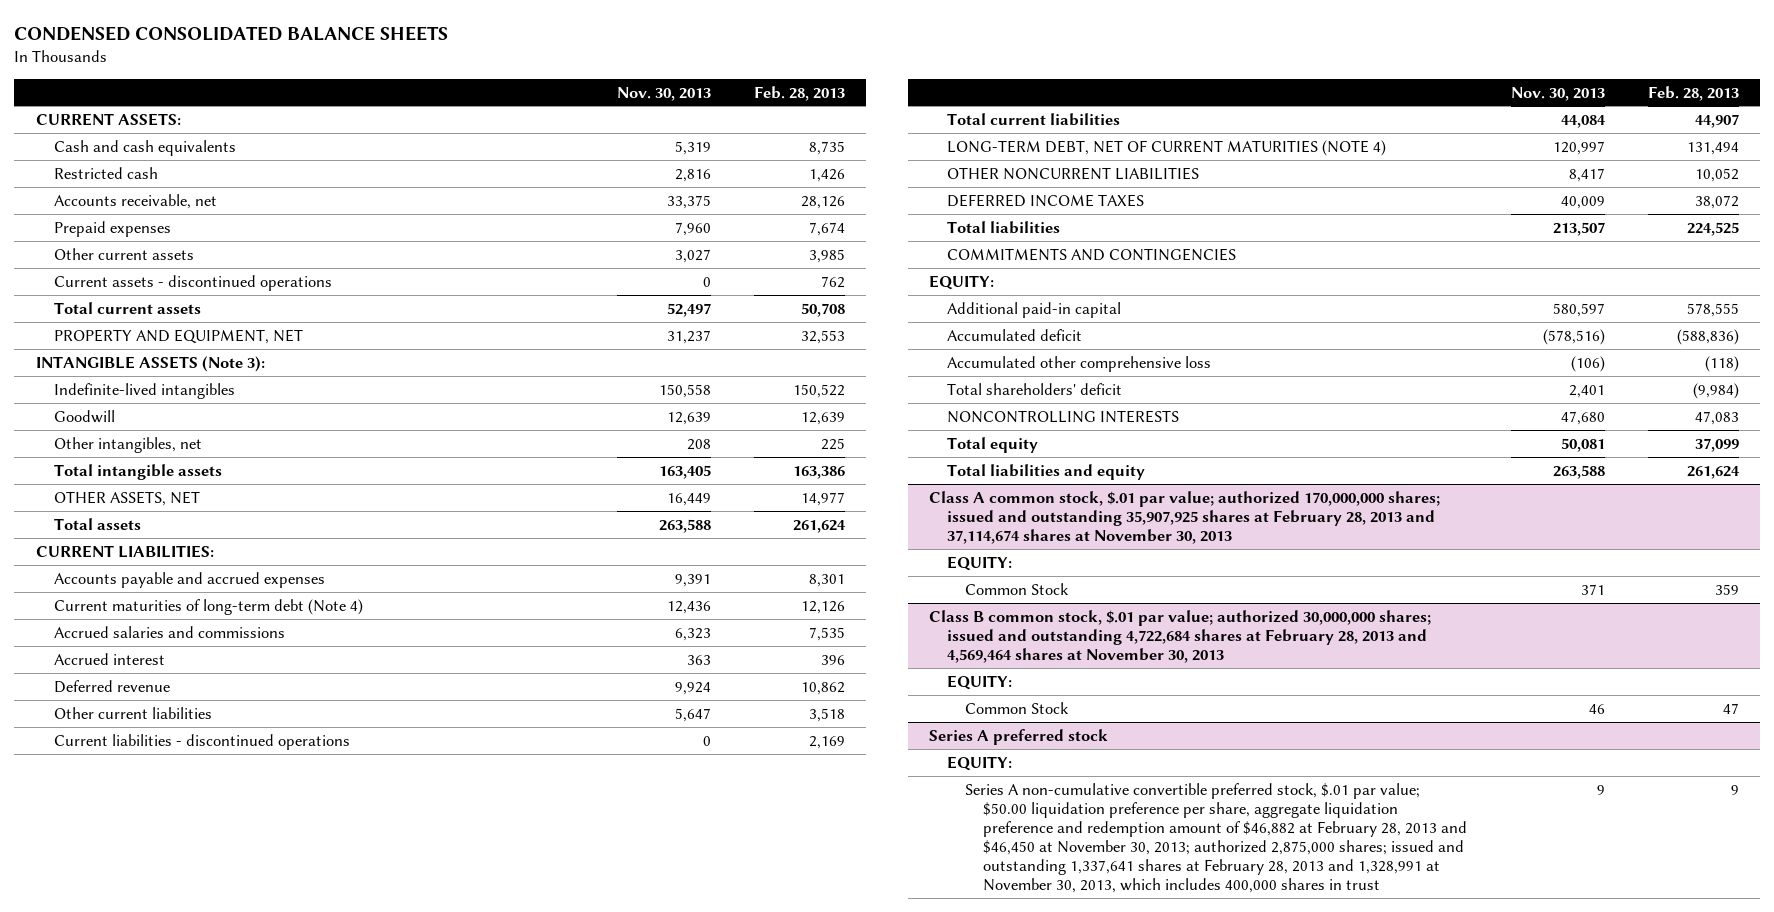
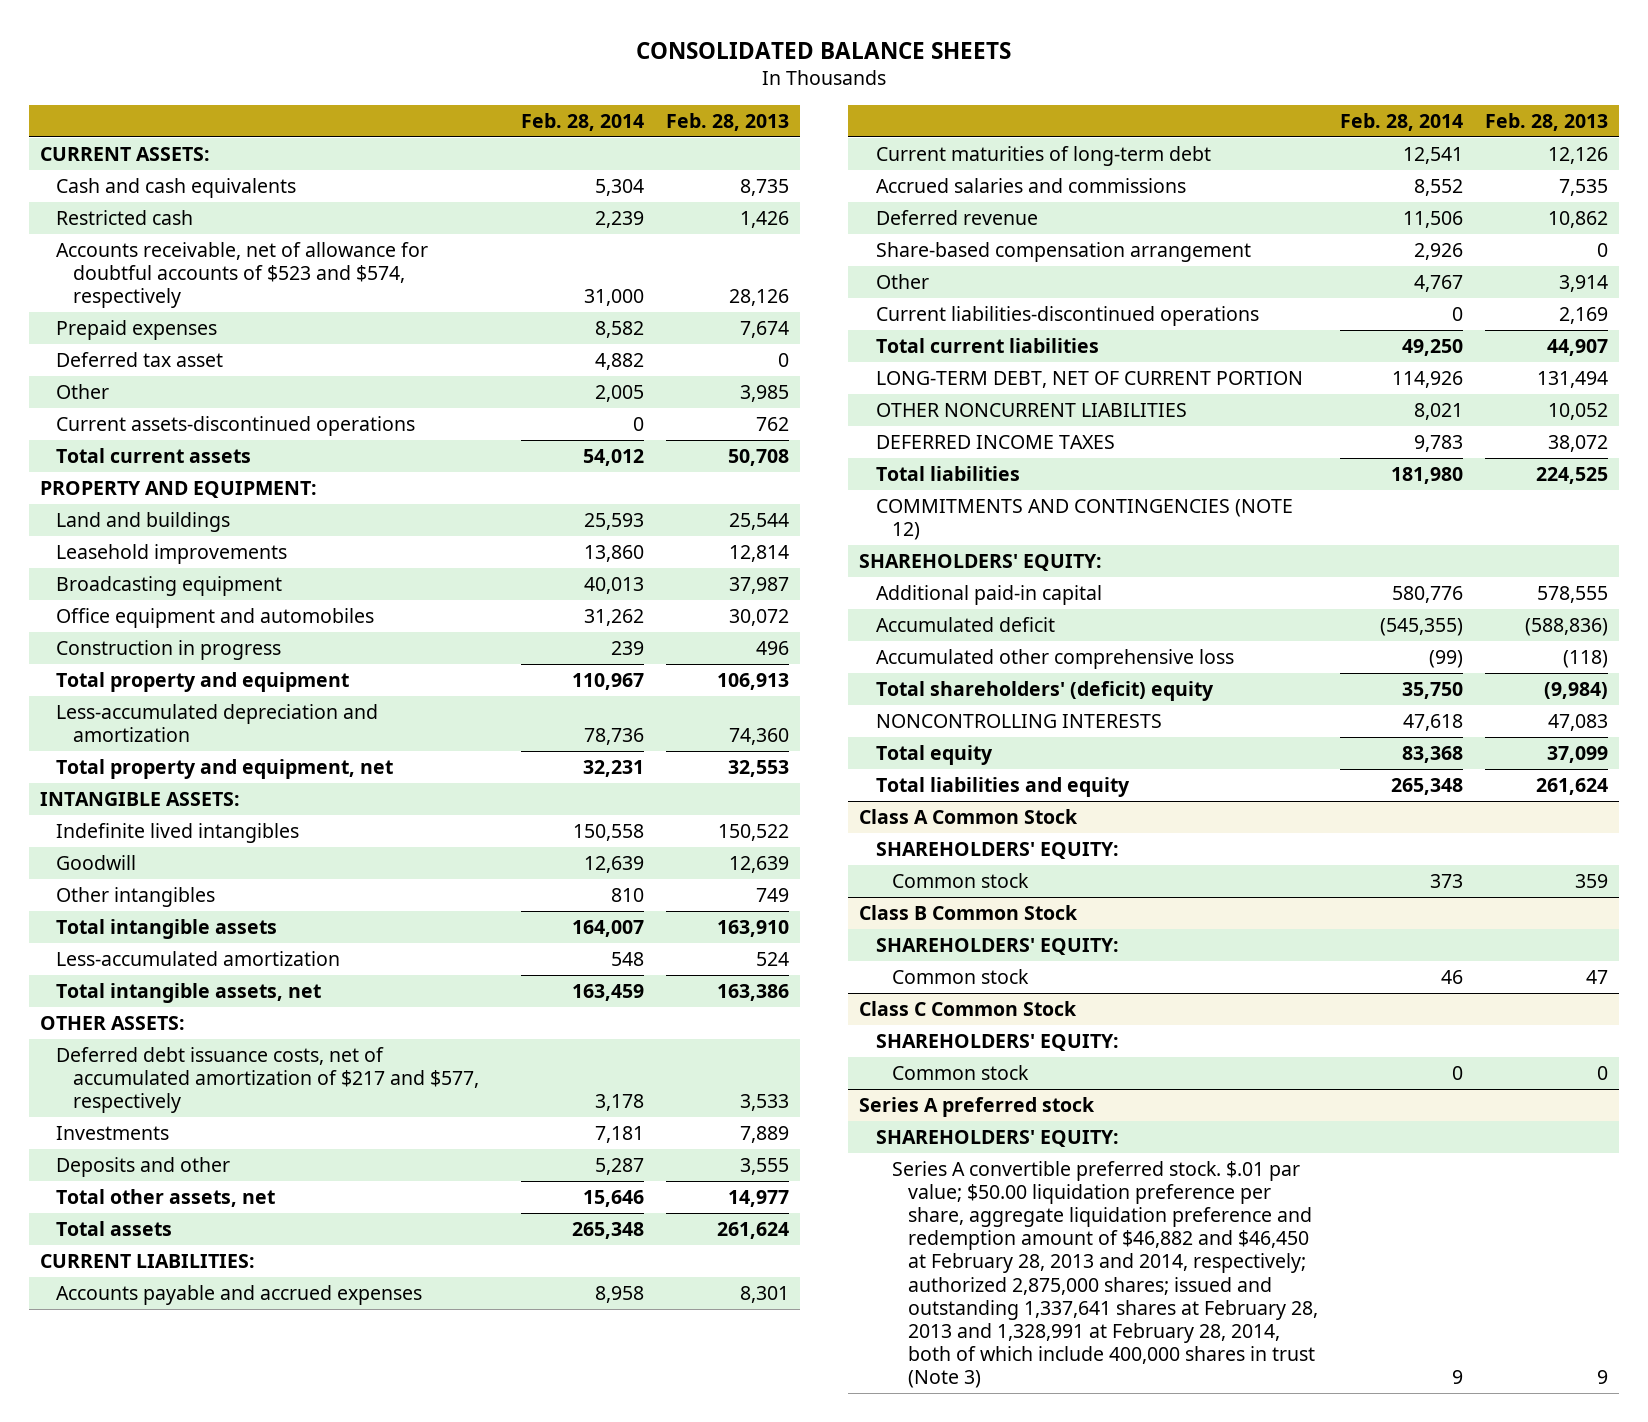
[14,25,449,41] CONDENSED CONSOLIDATED BALANCE SHEETS -> [636,42,1012,60] CONSOLIDATED BALANCE SHEETS
[616,86,711,101] Nov. 30, 2013 -> none
none -> [521,112,645,131] Feb. 28, 2014
[53,193,217,209] Accounts receivable, net -> [56,241,429,309] Accounts receivable, net of allowance for doubtful accounts of $523 and $574, respectively
none -> [56,351,224,367] Deferred tax asset
[53,247,194,260] Other current assets -> [56,383,110,399] Other
[53,274,332,291] Current assets - discontinued operations -> [56,415,416,436] Current assets-discontinued operations
none -> [40,480,318,498] PROPERTY AND EQUIPMENT:
none -> [56,511,231,532] Land and buildings
none -> [56,543,288,564] Leasehold improvements
none -> [56,575,283,596] Broadcasting equipment
none -> [56,607,375,628] Office equipment and automobiles
none -> [56,639,282,660] Construction in progress
none -> [56,671,350,692] Total property and equipment
none -> [56,703,379,743] Less-accumulated depreciation and amortization
[53,328,303,344] PROPERTY AND EQUIPMENT, NET -> [56,758,394,779] Total property and equipment, net
[35,355,265,372] INTANGIBLE ASSETS (Note 3): -> [40,791,241,806] INTANGIBLE ASSETS:
[53,382,235,399] Indefinite-lived intangibles -> [56,822,300,843] Indefinite lived intangibles
[53,436,202,453] Other intangibles, net -> [56,886,216,907] Other intangibles
[820,437,845,450] 225 -> [755,887,789,902] 749
[792,465,845,479] 163,386 -> [716,919,789,937] 163,910
none -> [56,950,341,966] Less-accumulated amortization
none -> [56,982,322,1003] Total intangible assets, net
none -> [40,1015,186,1030] OTHER ASSETS:
none -> [56,1046,479,1114] Deferred debt issuance costs, net of accumulated amortization of $217 and $577, respectively
none -> [56,1125,170,1140] Investments
[53,490,200,506] OTHER ASSETS, NET -> [56,1156,231,1177] Deposits and other
[800,491,845,506] 14,977 -> [739,1157,789,1175] 3,555
none -> [56,1188,276,1207] Total other assets, net
[53,598,363,615] Current maturities of long-term debt (Note 4) -> [875,145,1211,166] Current maturities of long-term debt
[53,652,165,665] Accrued interest -> none
none -> [875,241,1251,262] Share-based compensation arrangement
[53,706,212,719] Other current liabilities -> [875,273,929,289] Other
[808,707,845,722] 3,518 -> [1559,274,1609,292] 3,914
[53,733,350,750] Current liabilities - discontinued operations -> [875,305,1259,326] Current liabilities-discontinued operations
[947,139,1387,156] LONG-TERM DEBT, NET OF CURRENT MATURITIES (NOTE 4) -> [875,370,1303,388] LONG-TERM DEBT, NET OF CURRENT PORTION
[947,247,1237,261] COMMITMENTS AND CONTINGENCIES -> [875,498,1293,541] COMMITMENTS AND CONTINGENCIES (NOTE 12)
[929,274,995,290] EQUITY: -> [859,553,1103,571] SHAREHOLDERS' EQUITY:
[947,382,1123,395] Total shareholders' deficit -> [875,680,1214,701] Total shareholders' (deficit) equity
[929,490,1441,544] Class A common stock, $.01 par value; authorized 170,000,000 shares; issued and outstanding 35,907,925 shares at February 28, 2013 and 37,114,674 shares at November 30, 2013 -> none
[929,609,1432,663] Class B common stock, $.01 par value; authorized 30,000,000 shares; issued and outstanding 4,722,684 shares at February 28, 2013 and 4,569,464 shares at November 30, 2013 -> none
none -> [859,808,1079,824] Class A Common Stock
[947,555,1013,571] EQUITY: -> [875,841,1119,859] SHAREHOLDERS' EQUITY:
[965,582,1070,595] Common Stock -> [891,872,1029,888] Common stock
none -> [859,904,1079,920] Class B Common Stock
[947,674,1013,690] EQUITY: -> [875,937,1119,955] SHAREHOLDERS' EQUITY:
[965,701,1070,714] Common Stock -> [891,968,1029,984] Common stock
none -> [859,1000,1078,1016] Class C Common Stock
none -> [875,1033,1119,1051] SHAREHOLDERS' EQUITY:
none -> [891,1064,1029,1080] Common stock
[947,755,1013,771] EQUITY: -> [875,1129,1119,1147] SHAREHOLDERS' EQUITY:
[965,782,1468,894] Series A non-cumulative convertible preferred stock, $.01 par value; $50.00 liquidation preference per share, aggregate liquidation preference and redemption amount of $46,882 at February 28, 2013 and $46,450 at November 30, 2013; authorized 2,875,000 shares; issued and outstanding 1,337,641 shares at February 28, 2013 and 1,328,991 at November 30, 2013, which includes 400,000 shares in trust -> [891,1160,1319,1389] Series A convertible preferred stock. $.01 par value; $50.00 liquidation preference per share, aggregate liquidation preference and redemption amount of $46,882 and $46,450 at February 28, 2013 and 2014, respectively; authorized 2,875,000 shares; issued and outstanding 1,337,641 shares at February 28, 2013 and 1,328,991 at February 28, 2014, both of which include 400,000 shares in trust (Note 3)

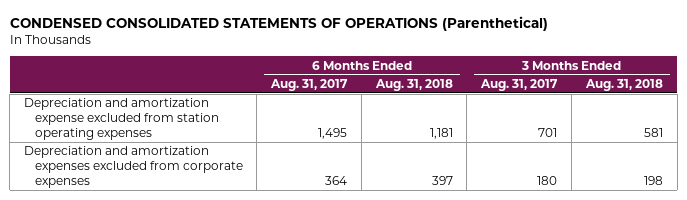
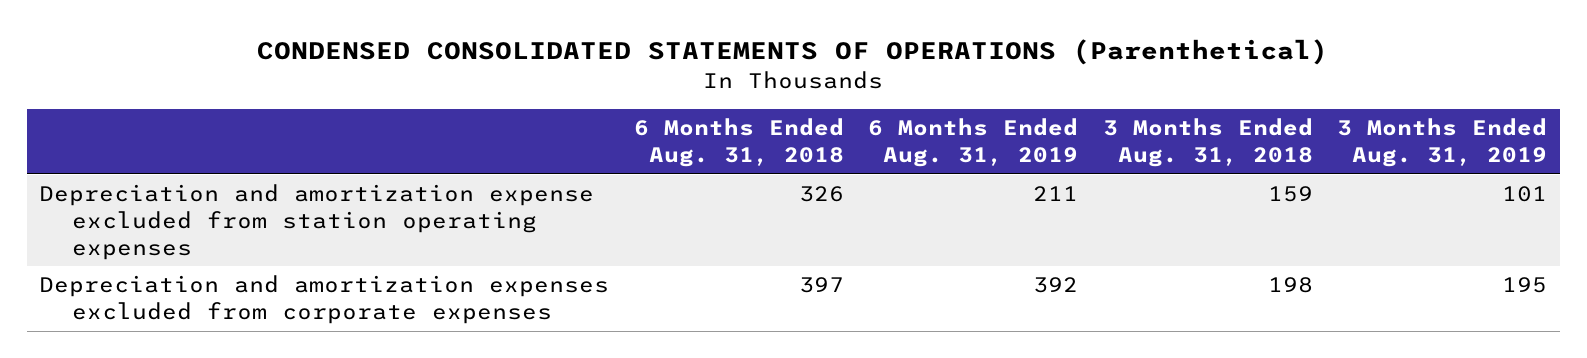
[270,78,349,91] Aug. 31, 2017 -> none
[480,78,559,91] Aug. 31, 2017 -> none
none -> [868,118,1079,167] 6 Months Ended Aug. 31, 2019
none -> [1337,118,1548,167] 3 Months Ended Aug. 31, 2019
[429,128,453,140] 1,181 -> [798,186,844,203] 326
[643,128,663,138] 581 -> [1267,186,1313,203] 159

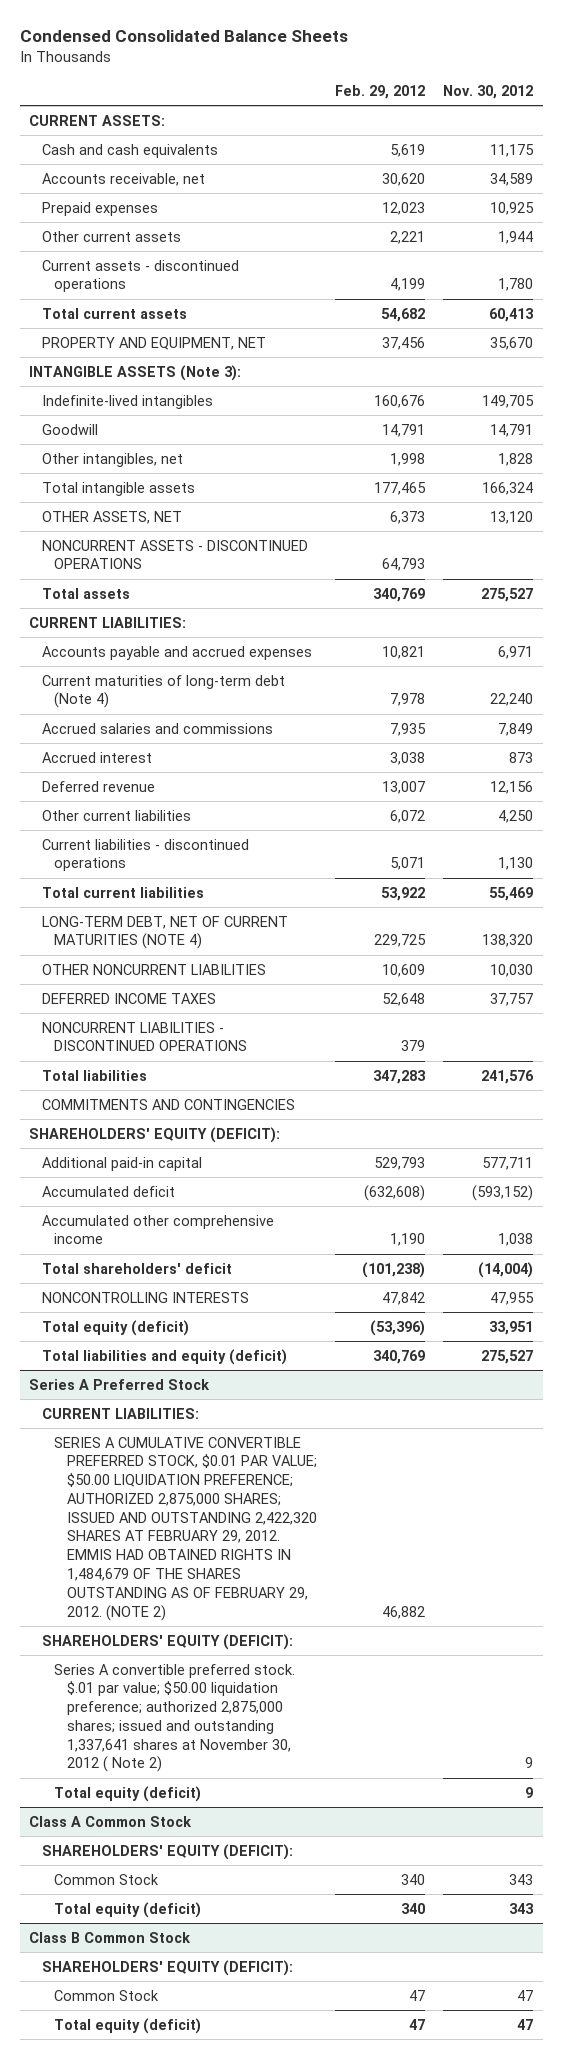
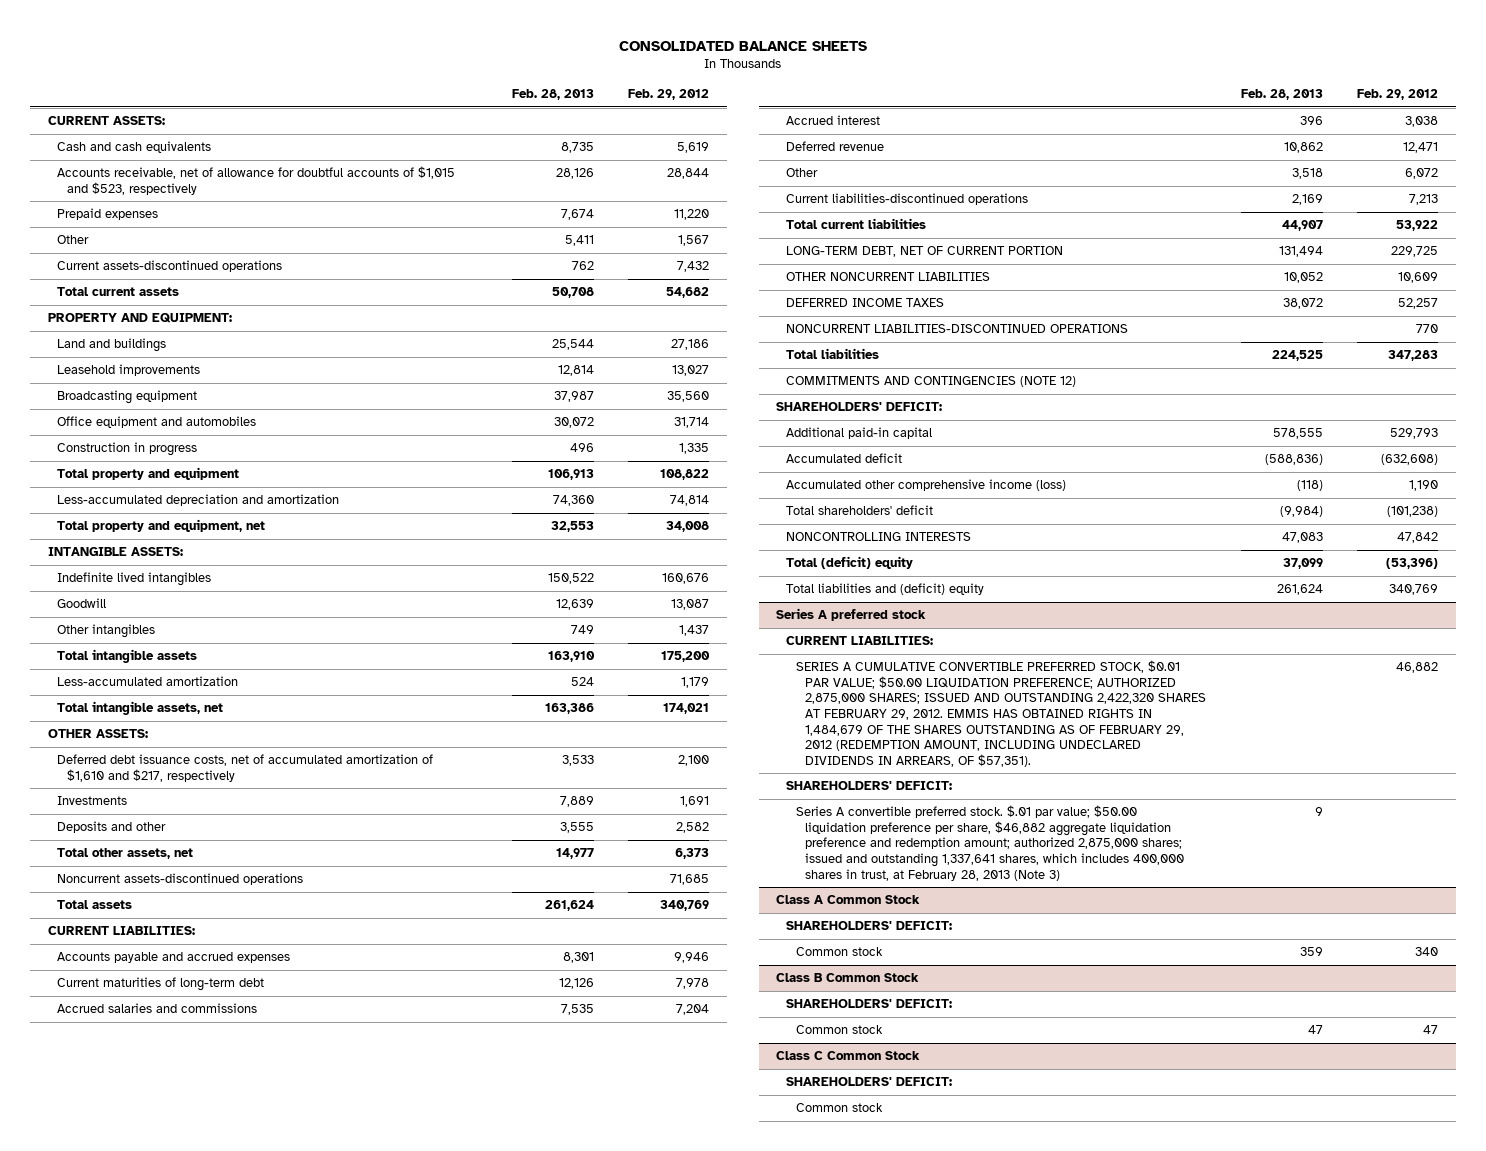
[19,30,348,43] Condensed Consolidated Balance Sheets -> [618,40,867,51] CONSOLIDATED BALANCE SHEETS
[443,85,534,100] Nov. 30, 2012 -> none
none -> [512,89,595,101] Feb. 28, 2013
[41,172,205,186] Accounts receivable, net -> [57,166,456,195] Accounts receivable, net of allowance for doubtful accounts of $1,015 and $523, respectively
[382,172,426,186] 30,620 -> [667,168,710,180] 28,844
[382,201,426,215] 12,023 -> [674,209,710,221] 11,220
[41,230,181,242] Other current assets -> [57,235,90,245] Other
[390,230,426,244] 2,221 -> [678,235,710,247] 1,567
[41,259,239,293] Current assets - discontinued operations -> [57,260,283,273] Current assets-discontinued operations
[390,278,426,292] 4,199 -> [677,261,710,273] 7,432
none -> [47,313,232,324] PROPERTY AND EQUIPMENT:
none -> [57,338,167,353] Land and buildings
none -> [57,364,201,377] Leasehold improvements
none -> [57,390,198,405] Broadcasting equipment
none -> [57,416,257,429] Office equipment and automobiles
none -> [57,442,198,457] Construction in progress
none -> [57,467,240,481] Total property and equipment
none -> [57,494,340,507] Less-accumulated depreciation and amortization
[41,336,266,350] PROPERTY AND EQUIPMENT, NET -> [57,519,266,533] Total property and equipment, net
[382,336,426,350] 37,456 -> [666,521,710,533] 34,008
[29,364,242,381] INTANGIBLE ASSETS (Note 3): -> [47,547,183,557] INTANGIBLE ASSETS:
[41,394,213,409] Indefinite-lived intangibles -> [57,572,212,587] Indefinite lived intangibles
[382,423,426,437] 14,791 -> [671,599,710,611] 13,087
[41,452,183,467] Other intangibles, net -> [57,624,156,639] Other intangibles
[390,452,426,466] 1,998 -> [679,625,710,637] 1,437
[374,481,427,495] 177,465 -> [661,651,711,663] 175,200
none -> [57,676,239,687] Less-accumulated amortization
none -> [57,701,224,716] Total intangible assets, net
none -> [47,729,148,739] OTHER ASSETS:
none -> [57,754,434,782] Deferred debt issuance costs, net of accumulated amortization of $1,610 and $217, respectively
none -> [57,796,128,806] Investments
none -> [57,821,167,834] Deposits and other
[41,510,182,524] OTHER ASSETS, NET -> [57,848,194,860] Total other assets, net
[41,539,308,570] NONCURRENT ASSETS - DISCONTINUED OPERATIONS -> [57,873,304,886] Noncurrent assets-discontinued operations
[382,558,426,572] 64,793 -> [670,874,710,886] 71,685
[382,645,426,659] 10,821 -> [674,952,710,964] 9,946
[41,674,285,709] Current maturities of long-term debt (Note 4) -> [57,977,265,992] Current maturities of long-term debt
[390,722,427,736] 7,935 -> [676,1004,710,1016] 7,204
[382,780,426,794] 13,007 -> [1403,142,1439,154] 12,471
[41,809,191,821] Other current liabilities -> [786,168,819,178] Other
[41,838,249,872] Current liabilities - discontinued operations -> [786,193,1029,206] Current liabilities-discontinued operations
[390,857,426,871] 5,071 -> [1409,194,1439,206] 7,213
[41,915,288,950] LONG-TERM DEBT, NET OF CURRENT MATURITIES (NOTE 4) -> [786,246,1064,258] LONG-TERM DEBT, NET OF CURRENT PORTION
[382,992,426,1006] 52,648 -> [1398,298,1439,310] 52,257
[41,1021,248,1052] NONCURRENT LIABILITIES - DISCONTINUED OPERATIONS -> [786,324,1129,334] NONCURRENT LIABILITIES-DISCONTINUED OPERATIONS
[401,1040,426,1052] 379 -> [1416,324,1439,334] 770
[41,1098,295,1110] COMMITMENTS AND CONTINGENCIES -> [786,376,1077,388] COMMITMENTS AND CONTINGENCIES (NOTE 12)
[29,1126,281,1143] SHAREHOLDERS' EQUITY (DEFICIT): -> [776,402,943,412] SHAREHOLDERS' DEFICIT:
[41,1214,274,1245] Accumulated other comprehensive income -> [786,479,1067,492] Accumulated other comprehensive income (loss)
[41,1319,189,1336] Total equity (deficit) -> [786,556,914,570] Total (deficit) equity
[41,1348,287,1365] Total liabilities and equity (deficit) -> [786,583,985,596] Total liabilities and (deficit) equity
[29,1378,211,1390] Series A Preferred Stock -> [776,608,927,622] Series A preferred stock
[54,1785,202,1802] Total equity (deficit) -> none
[54,1436,317,1621] SERIES A CUMULATIVE CONVERTIBLE PREFERRED STOCK, $0.01 PAR VALUE; $50.00 LIQUIDATION PREFERENCE; AUTHORIZED 2,875,000 SHARES; ISSUED AND OUTSTANDING 2,422,320 SHARES AT FEBRUARY 29, 2012. EMMIS HAD OBTAINED RIGHTS IN 1,484,679 OF THE SHARES OUTSTANDING AS OF FEBRUARY 29, 2012. (NOTE 2) -> [795,660,1207,767] SERIES A CUMULATIVE CONVERTIBLE PREFERRED STOCK, $0.01 PAR VALUE; $50.00 LIQUIDATION PREFERENCE; AUTHORIZED 2,875,000 SHARES; ISSUED AND OUTSTANDING 2,422,320 SHARES AT FEBRUARY 29, 2012. EMMIS HAS OBTAINED RIGHTS IN 1,484,679 OF THE SHARES OUTSTANDING AS OF FEBRUARY 29, 2012 (REDEMPTION AMOUNT, INCLUDING UNDECLARED DIVIDENDS IN ARREARS, OF $57,351).
[41,1633,293,1650] SHAREHOLDERS' EQUITY (DEFICIT): -> [786,781,953,791] SHAREHOLDERS' DEFICIT:
[54,1663,296,1773] Series A convertible preferred stock. $.01 par value; $50.00 liquidation preference; authorized 2,875,000 shares; issued and outstanding 1,337,641 shares at November 30, 2012 ( Note 2) -> [795,805,1185,881] Series A convertible preferred stock. $.01 par value; $50.00 liquidation preference per share, $46,882 aggregate liquidation preference and redemption amount; authorized 2,875,000 shares; issued and outstanding 1,337,641 shares, which includes 400,000 shares in trust, at February 28, 2013 (Note 3)
[54,1901,202,1918] Total equity (deficit) -> none
[41,1843,293,1860] SHAREHOLDERS' EQUITY (DEFICIT): -> [786,921,953,931] SHAREHOLDERS' DEFICIT:
[54,1873,160,1885] Common Stock -> [795,947,883,957] Common stock
[54,2017,202,2034] Total equity (deficit) -> none
[41,1959,293,1976] SHAREHOLDERS' EQUITY (DEFICIT): -> [786,999,953,1009] SHAREHOLDERS' DEFICIT:
[54,1989,160,2001] Common Stock -> [795,1025,883,1035] Common stock
none -> [776,1051,921,1061] Class C Common Stock
none -> [786,1077,953,1087] SHAREHOLDERS' DEFICIT:
none -> [795,1103,883,1113] Common stock

